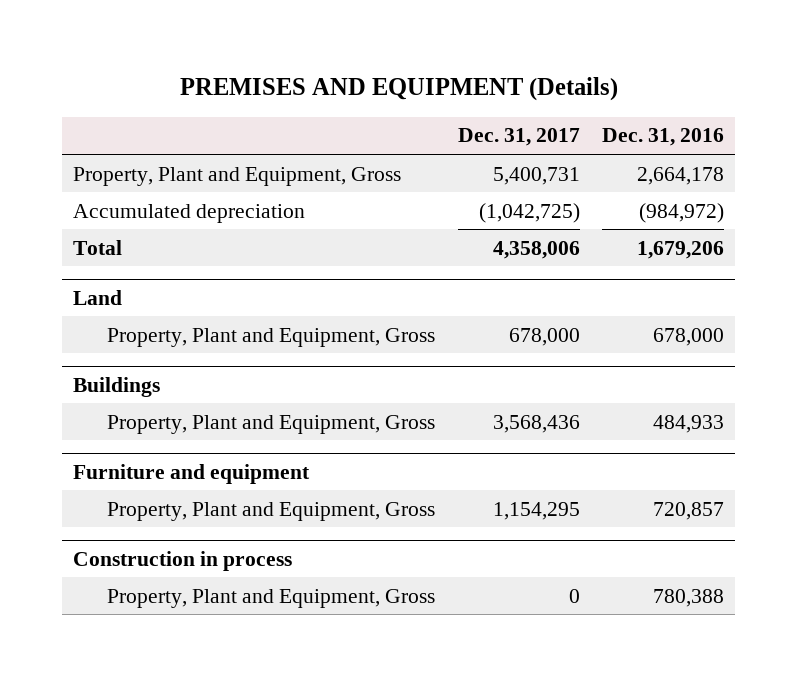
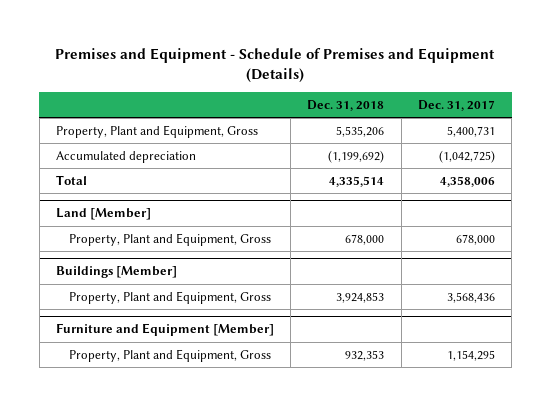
[179,77,618,102] PREMISES AND EQUIPMENT (Details) -> [55,48,496,84] Premises and Equipment - Schedule of Premises and Equipment (Details)
[602,128,725,147] Dec. 31, 2016 -> none
none -> [307,99,385,111] Dec. 31, 2018
[73,289,123,305] Land -> [55,208,151,221] Land [Member]
[73,376,161,397] Buildings -> [55,266,177,279] Buildings [Member]
[73,463,311,484] Furniture and equipment -> [55,323,274,337] Furniture and Equipment [Member]
[73,550,293,571] Construction in process -> none
[107,588,436,608] Property, Plant and Equipment, Gross -> none

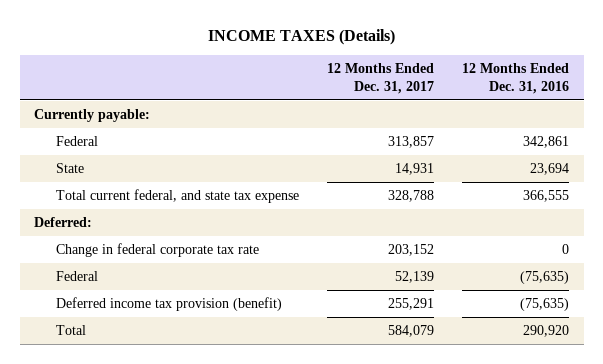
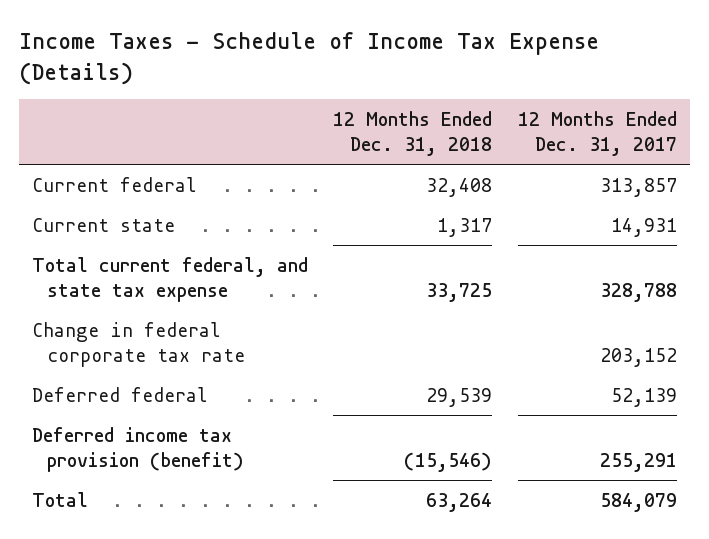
[207,29,395,46] INCOME TAXES (Details) -> [19,32,600,85] Income Taxes - Schedule of Income Tax Expense (Details)
[462,63,570,94] 12 Months Ended Dec. 31, 2016 -> none
none -> [333,110,493,157] 12 Months Ended Dec. 31, 2018
[33,109,150,123] Currently payable: -> none
[55,136,98,147] Federal -> [31,176,197,192] Current federal
[55,163,84,174] State -> [31,217,175,232] Current state
[33,217,92,228] Deferred: -> none
[55,271,98,282] Federal -> [31,386,208,402] Deferred federal

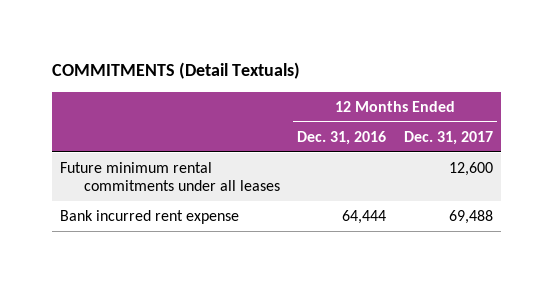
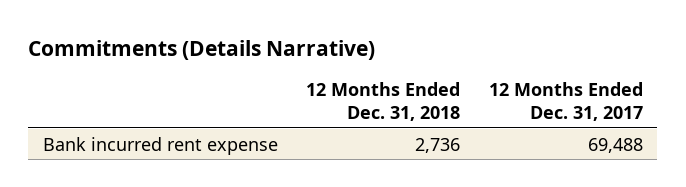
[51,61,300,79] COMMITMENTS (Detail Textuals) -> [28,40,376,61] Commitments (Details Narrative)
[297,130,387,145] Dec. 31, 2016 -> none
none -> [306,82,461,122] 12 Months Ended Dec. 31, 2018
[60,162,280,192] Future minimum rental commitments under all leases -> none

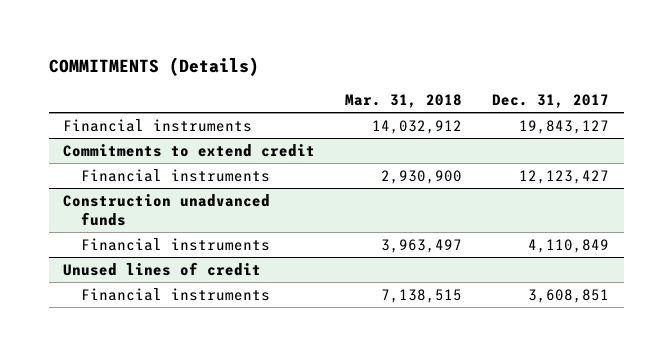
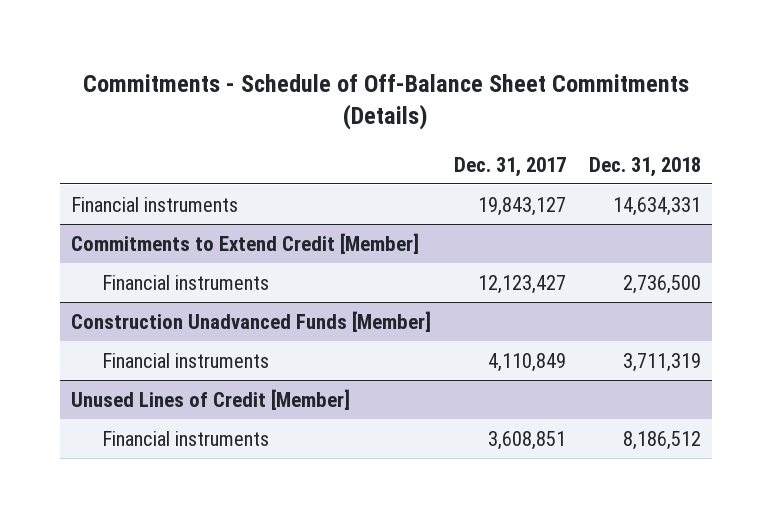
[48,57,259,77] COMMITMENTS (Details) -> [83,73,690,131] Commitments - Schedule of Off-Balance Sheet Commitments (Details)
[345,94,463,109] Mar. 31, 2018 -> none
none -> [588,156,701,177] Dec. 31, 2018
[63,143,316,157] Commitments to extend credit -> [71,232,420,254] Commitments to Extend Credit [Member]
[63,193,271,226] Construction unadvanced funds -> [71,310,432,332] Construction Unadvanced Funds [Member]
[63,261,262,276] Unused lines of credit -> [71,388,351,410] Unused Lines of Credit [Member]

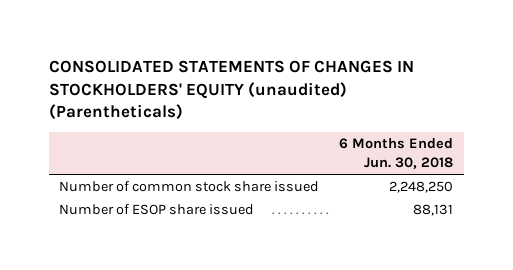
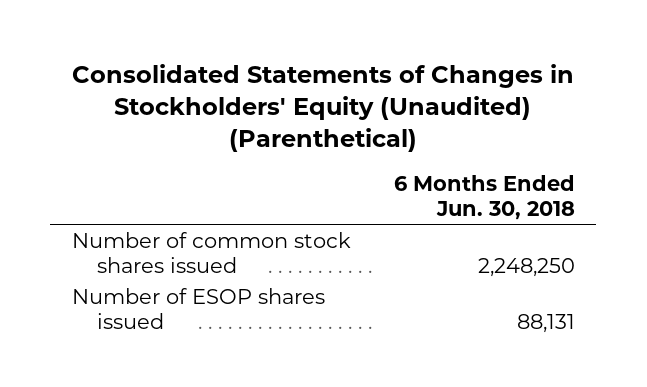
[49,59,415,121] CONSOLIDATED STATEMENTS OF CHANGES IN STOCKHOLDERS' EQUITY (unaudited) (Parentheticals) -> [72,63,575,153] Consolidated Statements of Changes in Stockholders' Equity (Unaudited) (Parenthetical)
[59,181,320,193] Number of common stock share issued -> [71,232,351,273] Number of common stock shares issued
[59,204,255,216] Number of ESOP share issued -> [71,288,325,329] Number of ESOP shares issued

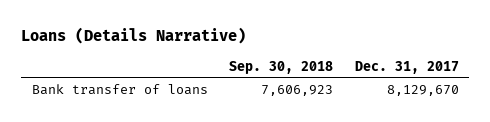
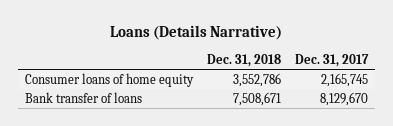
[229,60,334,74] Sep. 30, 2018 -> none
none -> [206,54,281,68] Dec. 31, 2018
none -> [24,72,194,87] Consumer loans of home equity

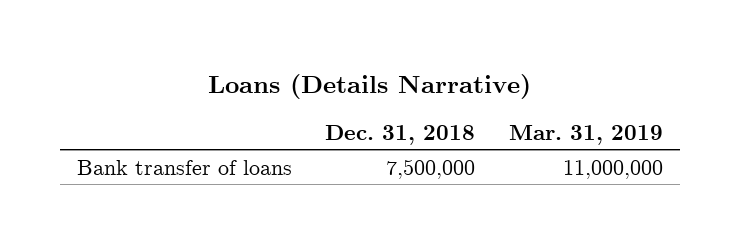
[294,54,369,68] Dec. 31, 2017 -> none
none -> [508,124,663,145] Mar. 31, 2019
[24,72,194,87] Consumer loans of home equity -> none
[232,91,281,106] 7,508,671 -> [386,158,476,179] 7,500,000

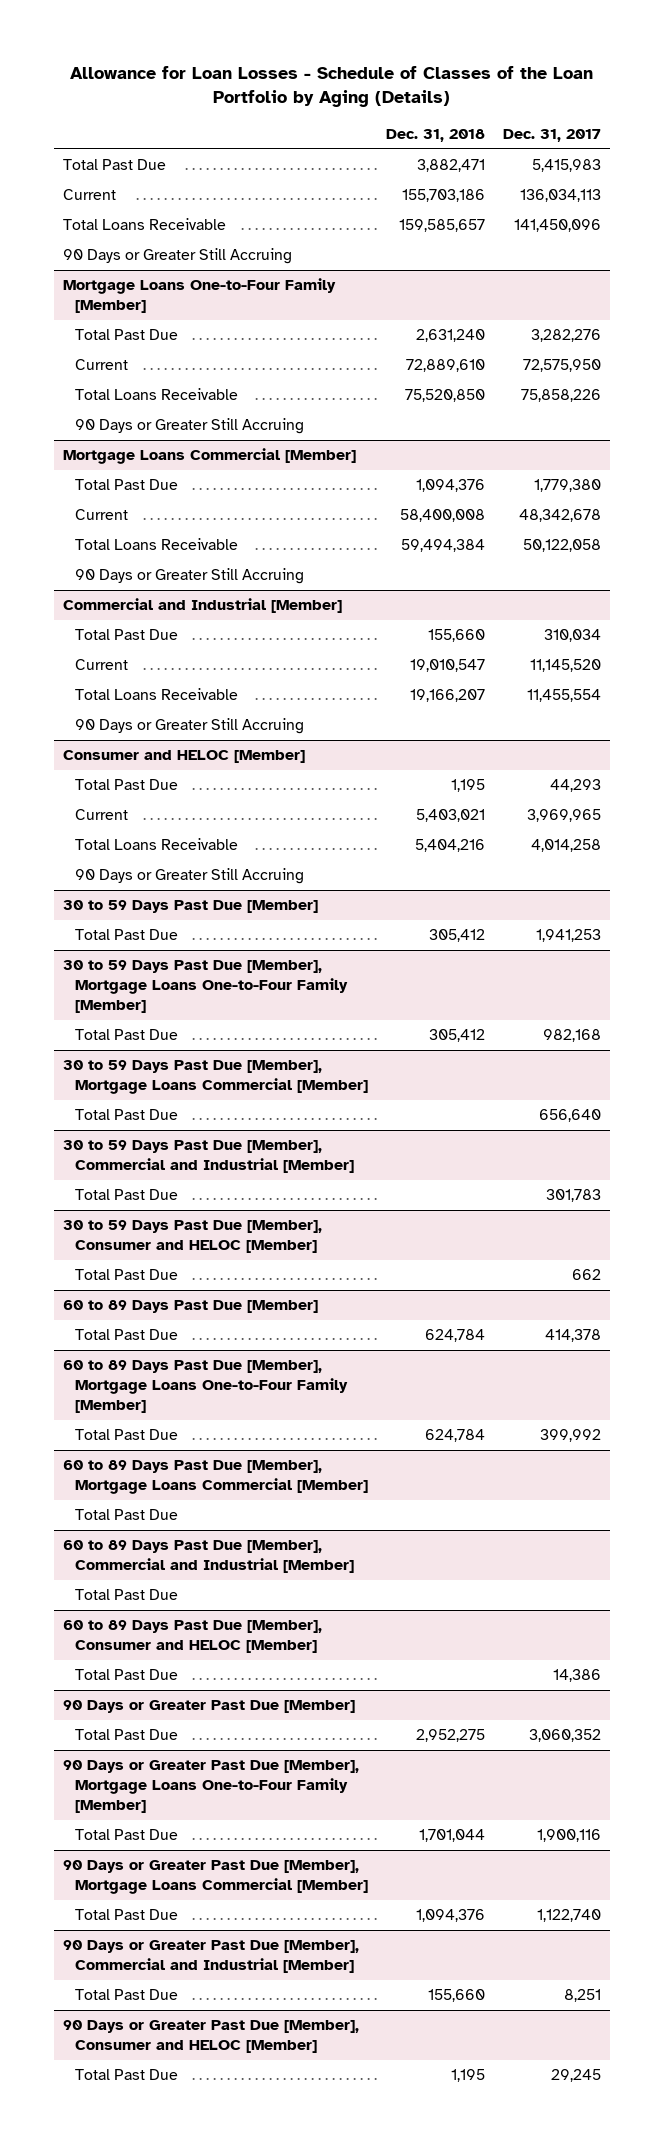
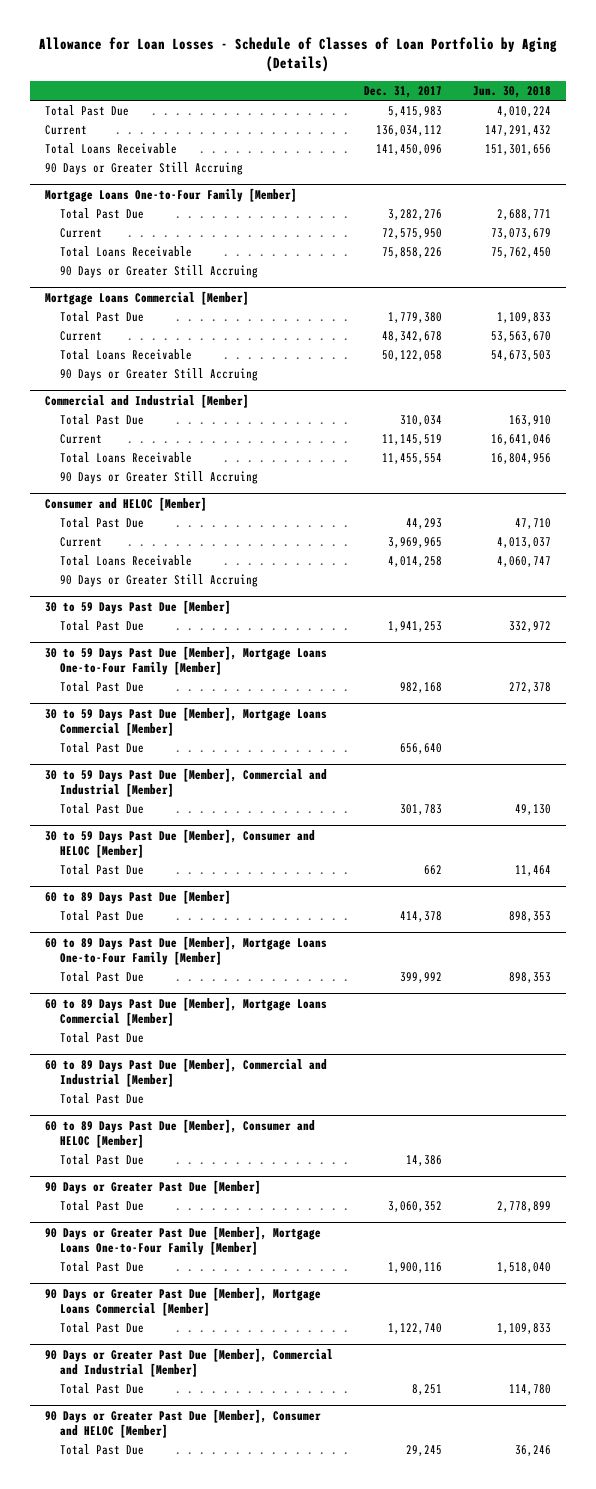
[69,65,593,108] Allowance for Loan Losses - Schedule of Classes of the Loan Portfolio by Aging (Details) -> [39,37,558,73] Allowance for Loan Losses - Schedule of Classes of Loan Portfolio by Aging (Details)
[385,129,485,143] Dec. 31, 2018 -> none
none -> [472,85,551,98] Jun. 30, 2018
[519,189,601,203] 136,034,113 -> [376,124,443,136] 136,034,112
[529,659,601,673] 11,145,520 -> [382,433,443,445] 11,145,519

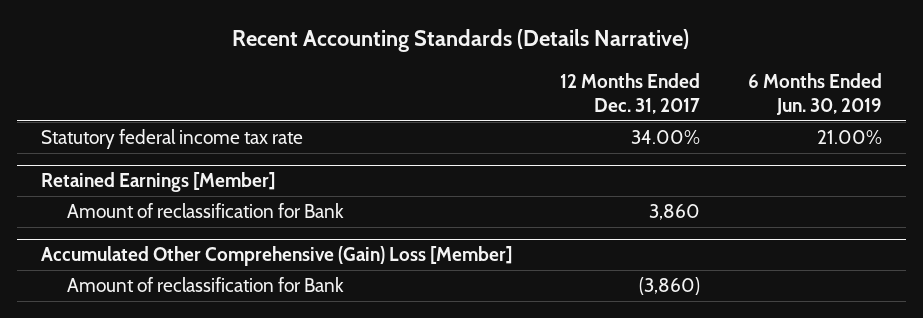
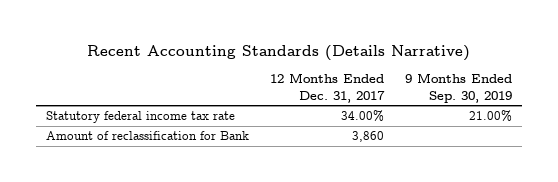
[748,72,883,116] 6 Months Ended Jun. 30, 2019 -> none
none -> [404,73,512,103] 9 Months Ended Sep. 30, 2019
[40,172,275,193] Retained Earnings [Member] -> none
[40,246,512,267] Accumulated Other Comprehensive (Gain) Loss [Member] -> none
[66,276,344,292] Amount of reclassification for Bank -> none

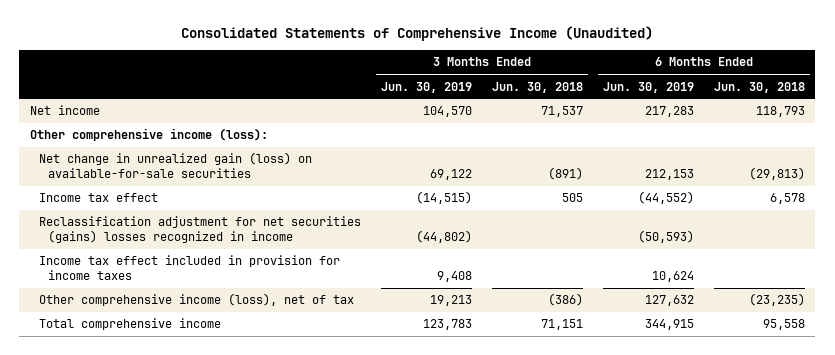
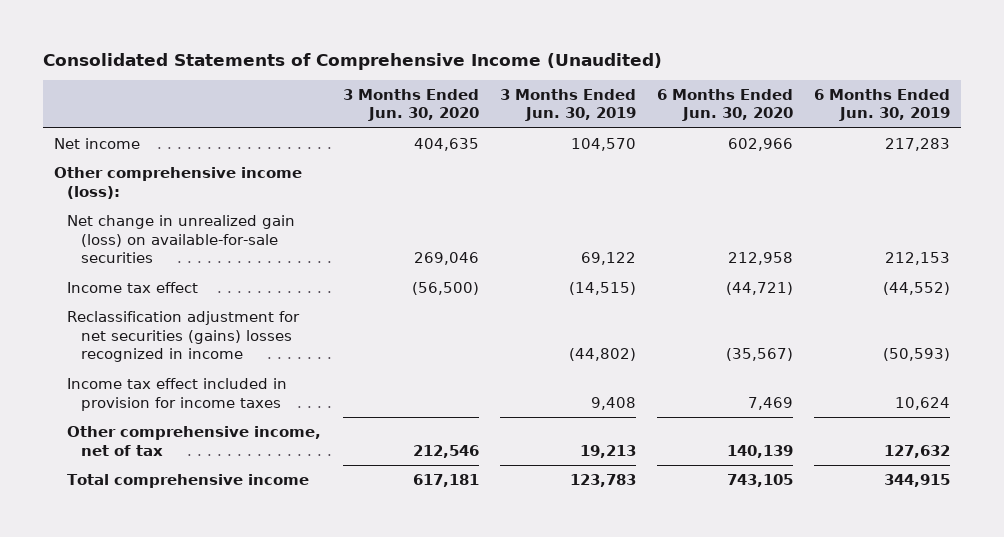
[492,81,584,93] Jun. 30, 2018 -> none
[714,81,806,93] Jun. 30, 2018 -> none
none -> [342,88,479,122] 3 Months Ended Jun. 30, 2020
none -> [657,88,794,122] 6 Months Ended Jun. 30, 2020
[38,293,354,307] Other comprehensive income (loss), net of tax -> [67,425,322,456] Other comprehensive income, net of tax

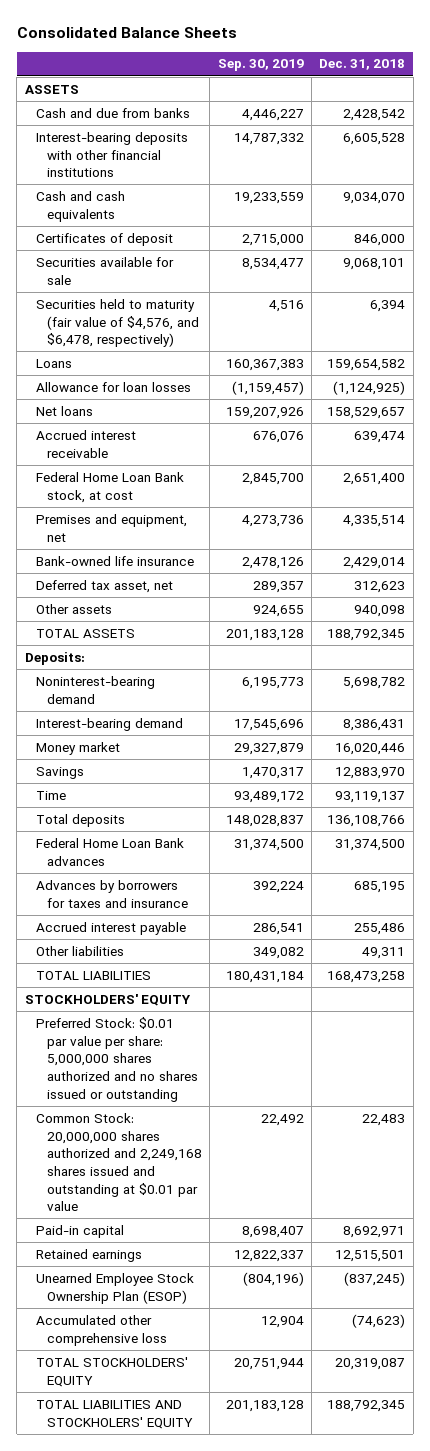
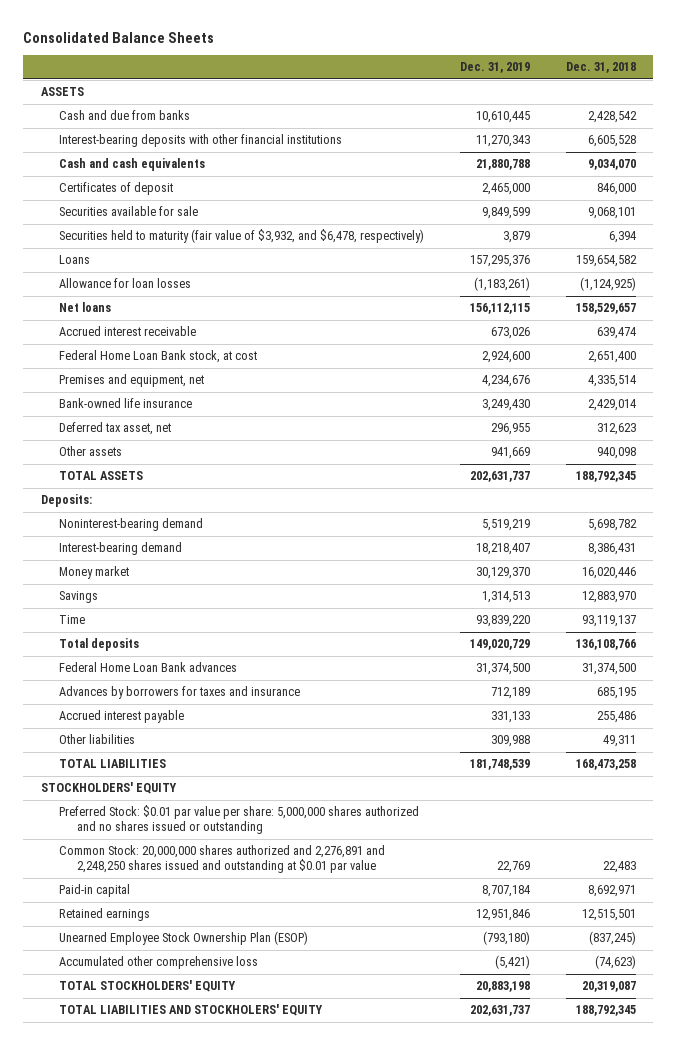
[217,59,304,72] Sep. 30, 2019 -> none
none -> [459,62,530,74] Dec. 31, 2019
[35,298,199,348] Securities held to maturity (fair value of $4,576, and $6,478, respectively) -> [59,229,425,244] Securities held to maturity (fair value of $3,932, and $6,478, respectively)
[35,1112,202,1212] Common Stock: 20,000,000 shares authorized and 2,249,168 shares issued and outstanding at $0.01 par value -> [59,845,386,874] Common Stock: 20,000,000 shares authorized and 2,276,891 and 2,248,250 shares issued and outstanding at $0.01 par value

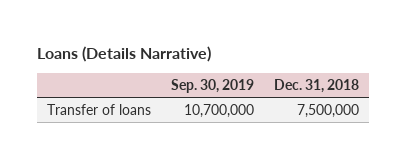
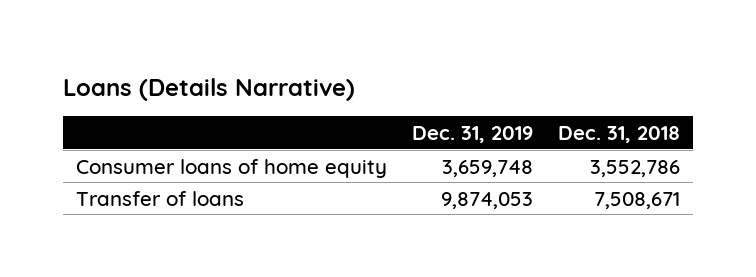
[171,78,255,93] Sep. 30, 2019 -> none
none -> [411,125,533,143] Dec. 31, 2019
none -> [75,158,387,178] Consumer loans of home equity
[296,104,359,119] 7,500,000 -> [594,191,681,209] 7,508,671

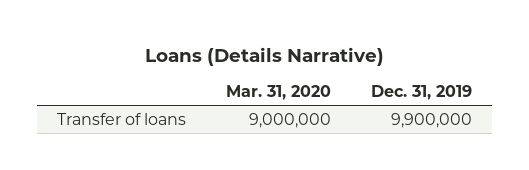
[558,125,681,143] Dec. 31, 2018 -> none
none -> [226,85,332,101] Mar. 31, 2020
[75,158,387,178] Consumer loans of home equity -> none
[440,191,533,209] 9,874,053 -> [390,113,472,129] 9,900,000

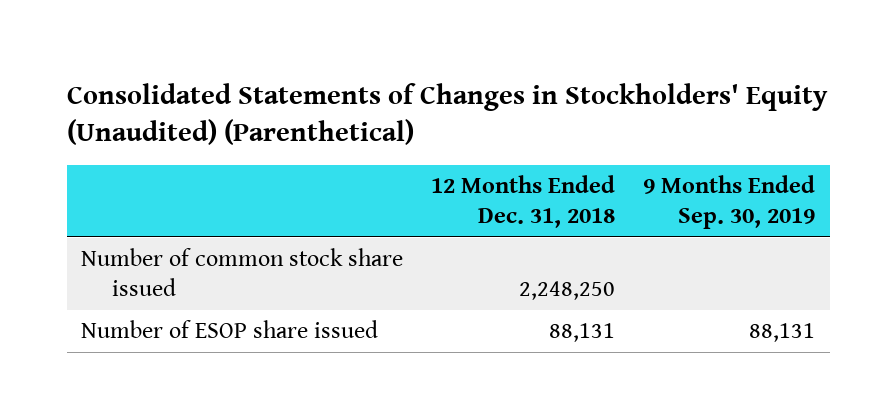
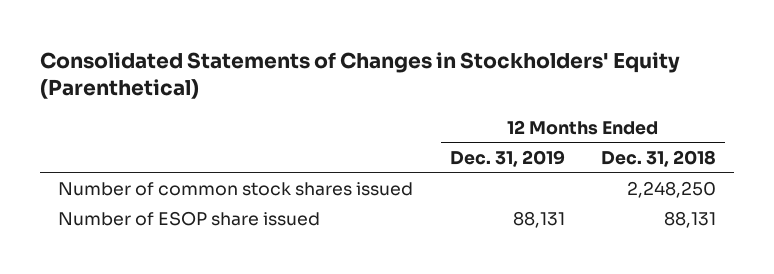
[66,83,828,146] Consolidated Statements of Changes in Stockholders' Equity (Unaudited) (Parenthetical) -> [40,51,681,100] Consolidated Statements of Changes in Stockholders' Equity (Parenthetical)
[643,175,816,230] 9 Months Ended Sep. 30, 2019 -> none
none -> [449,150,565,168] Dec. 31, 2019
[81,248,404,297] Number of common stock share issued -> [58,182,414,197] Number of common stock shares issued

